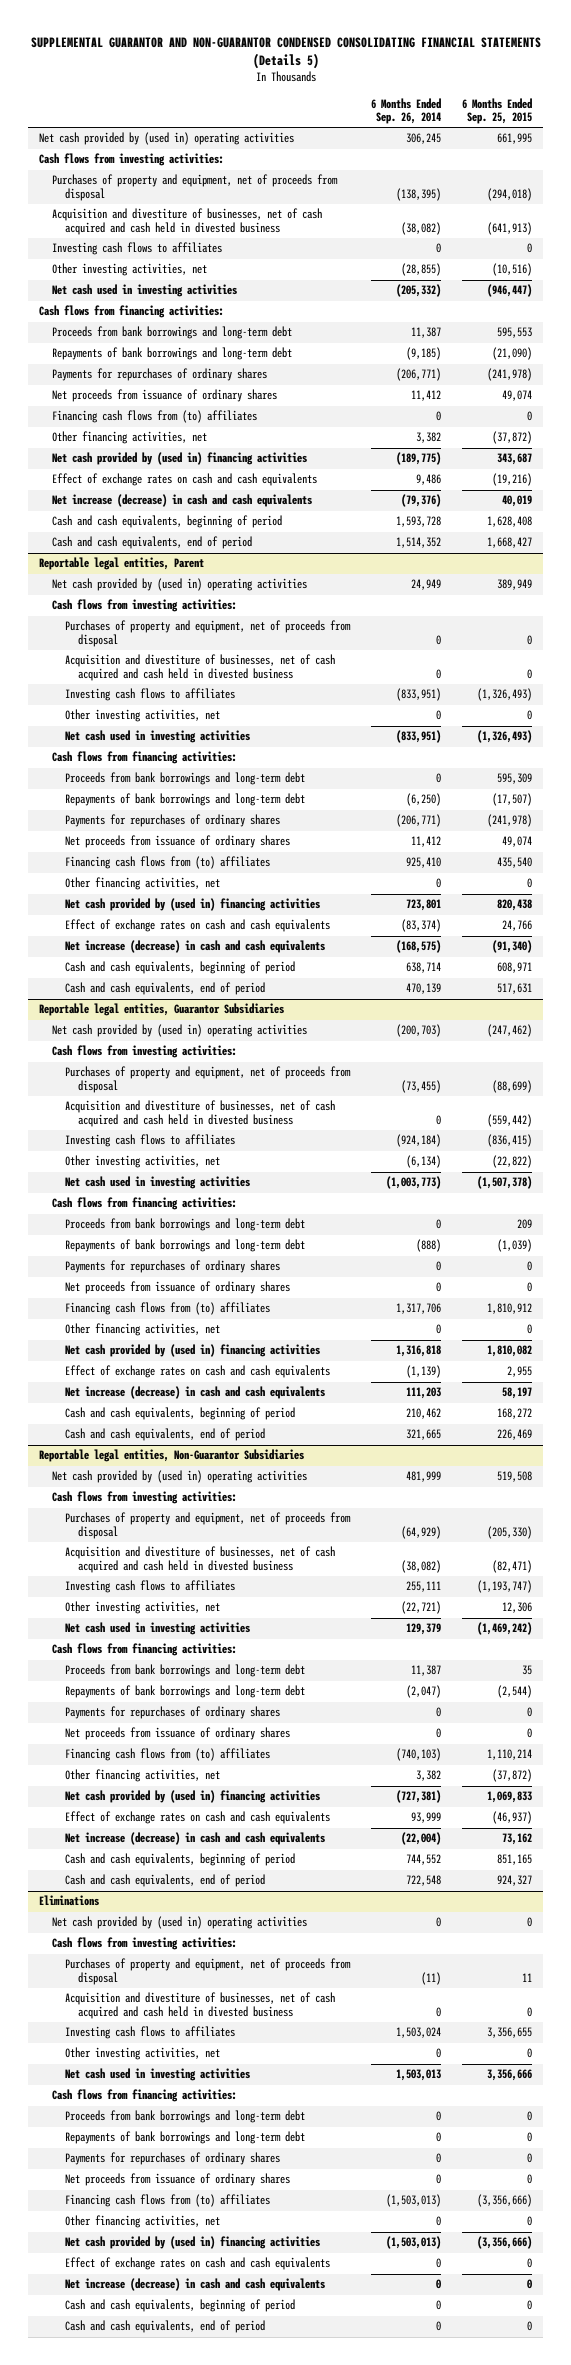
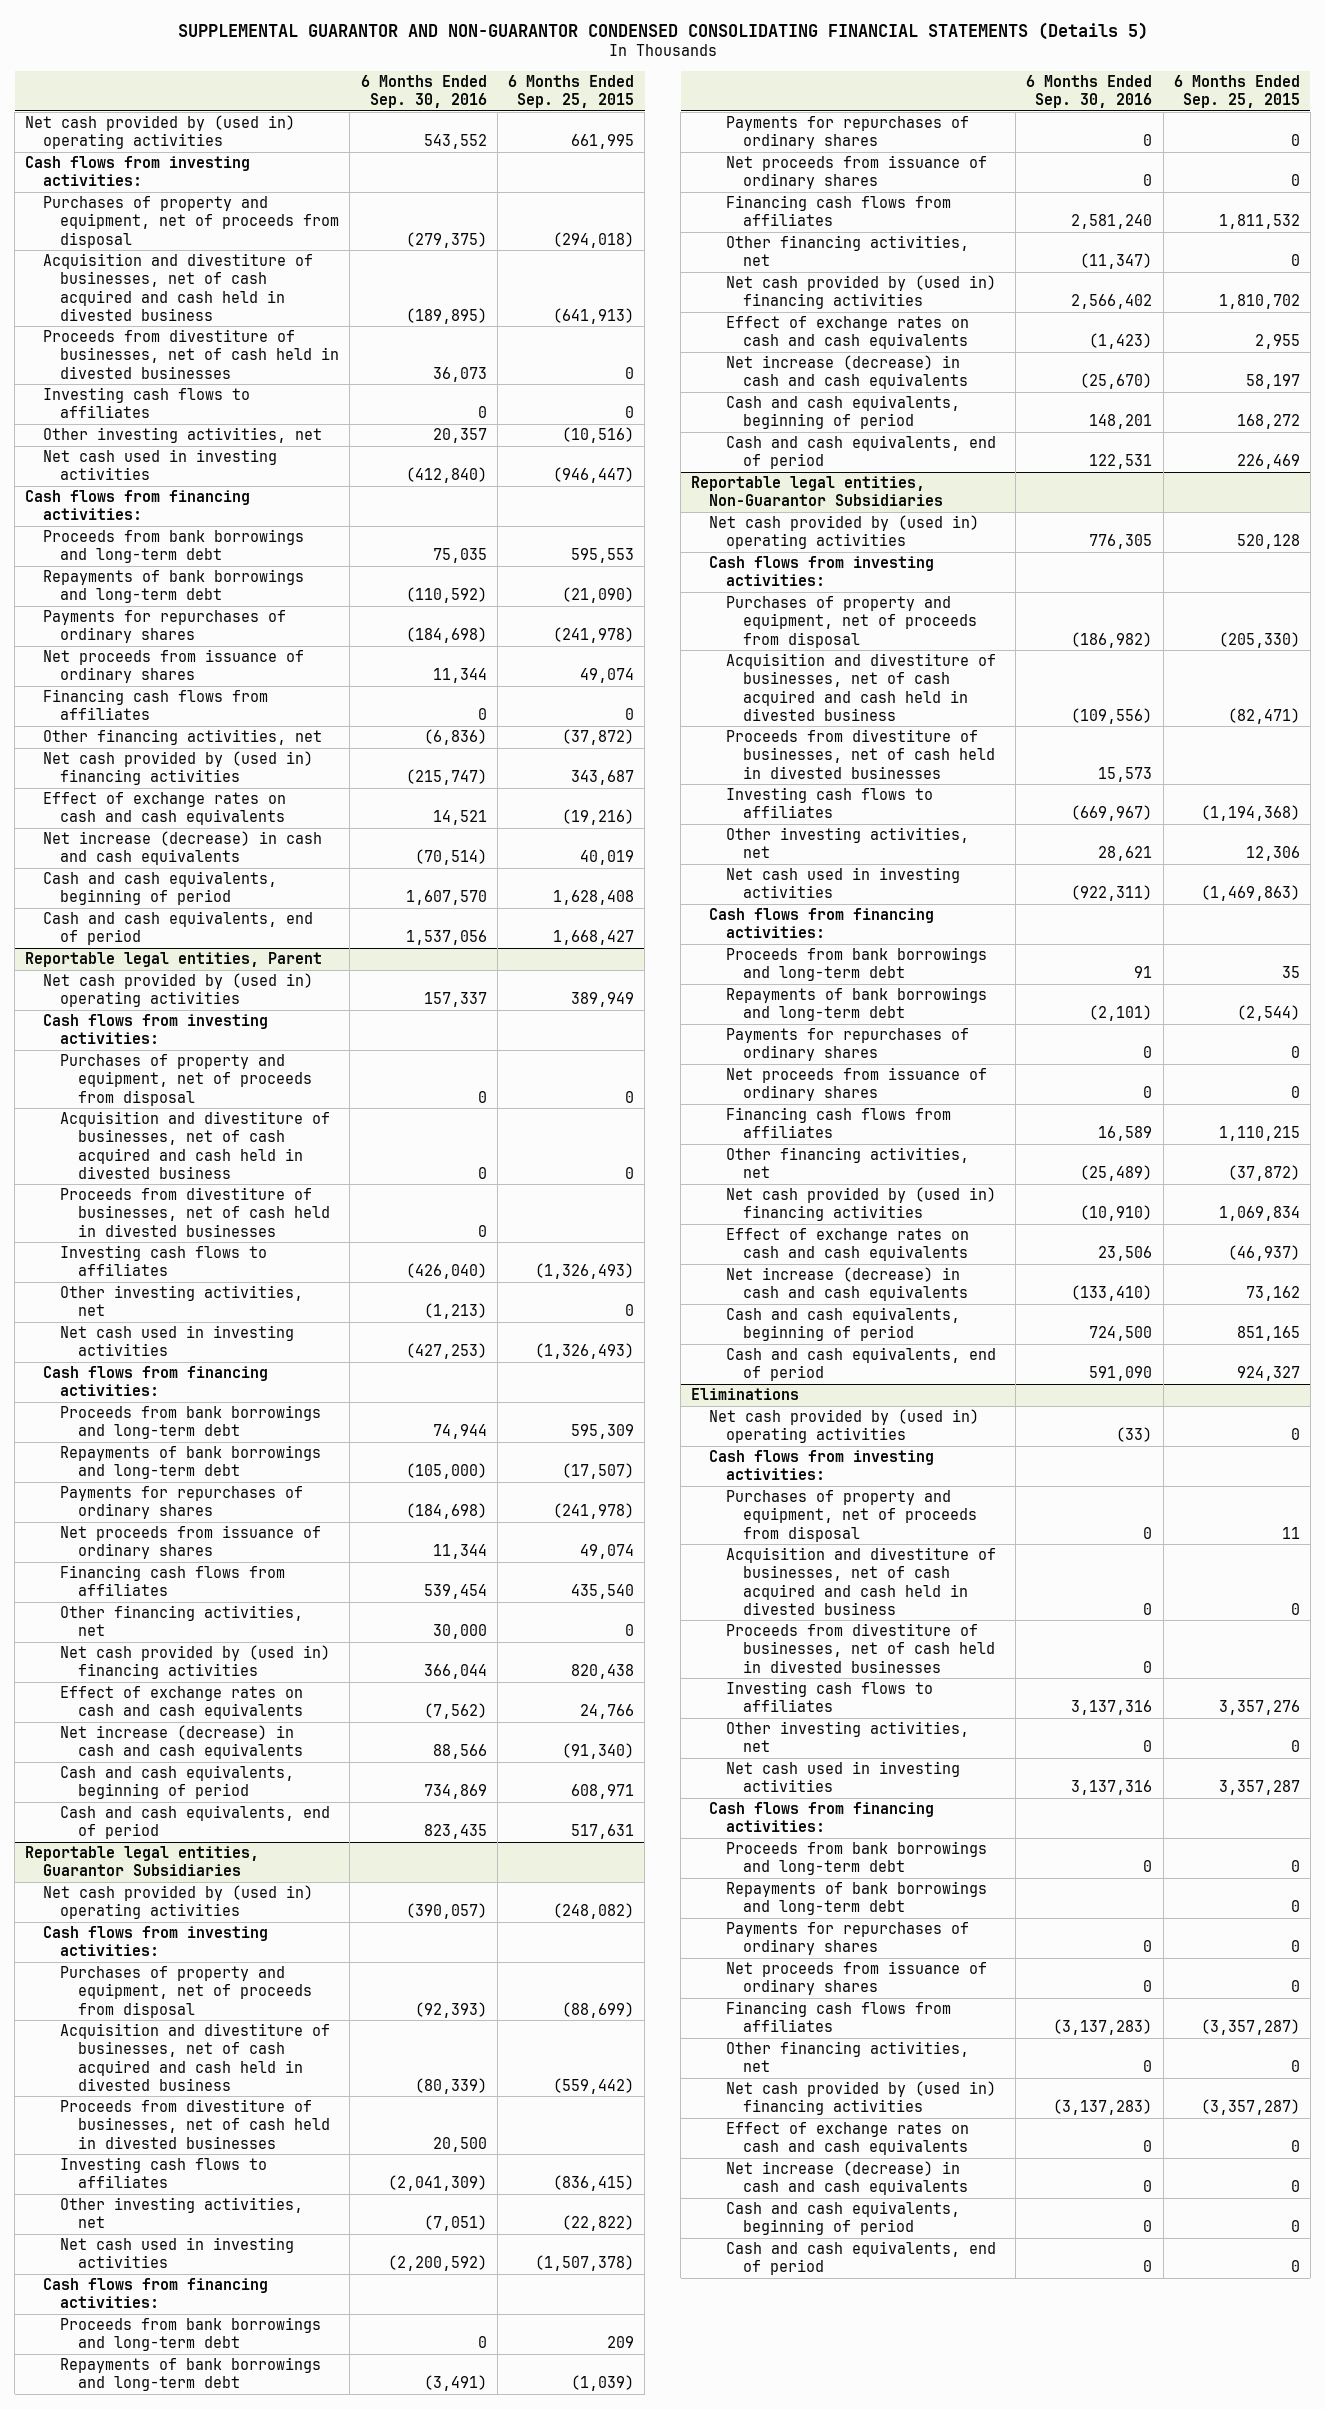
[371,97,442,125] 6 Months Ended Sep. 26, 2014 -> none
none -> [360,74,487,109] 6 Months Ended Sep. 30, 2016
none -> [42,329,340,379] Proceeds from divestiture of businesses, net of cash held in divested businesses
[51,410,257,424] Financing cash flows from (to) affiliates -> [42,689,268,721] Financing cash flows from affiliates
none -> [60,1187,330,1237] Proceeds from divestiture of businesses, net of cash held in divested businesses
[64,856,270,870] Financing cash flows from (to) affiliates -> [60,1565,286,1597] Financing cash flows from affiliates
[487,1024,533,1038] (247,462) -> [552,1903,634,1920] (248,082)
none -> [60,2099,330,2149] Proceeds from divestiture of businesses, net of cash held in divested businesses
[64,1302,270,1316] Financing cash flows from (to) affiliates -> [726,195,952,227] Financing cash flows from affiliates
[487,1303,533,1315] 1,810,912 -> [1218,214,1300,230] 1,811,532
[487,1345,533,1358] 1,810,082 -> [1218,294,1300,310] 1,810,702
[497,1471,533,1483] 519,508 -> [1236,534,1300,550] 520,128
none -> [726,729,996,779] Proceeds from divestiture of businesses, net of cash held in divested businesses
[477,1580,533,1594] (1,193,747) -> [1200,805,1300,822] (1,194,368)
[477,1622,533,1636] (1,469,242) -> [1200,885,1300,902] (1,469,863)
[64,1748,270,1762] Financing cash flows from (to) affiliates -> [726,1107,952,1139] Financing cash flows from affiliates
[487,1749,533,1761] 1,110,214 -> [1218,1126,1300,1142] 1,110,215
[487,1791,533,1804] 1,069,833 -> [1218,1206,1300,1222] 1,069,834
none -> [726,1623,996,1673] Proceeds from divestiture of businesses, net of cash held in divested businesses
[487,2027,533,2039] 3,356,655 -> [1218,1700,1300,1716] 3,357,276
[487,2069,533,2082] 3,356,666 -> [1218,1780,1300,1796] 3,357,287
[64,2194,270,2208] Financing cash flows from (to) affiliates -> [726,2001,952,2033] Financing cash flows from affiliates
[477,2194,533,2208] (3,356,666) -> [1200,2019,1300,2036] (3,357,287)
[477,2236,533,2250] (3,356,666) -> [1200,2099,1300,2116] (3,357,287)

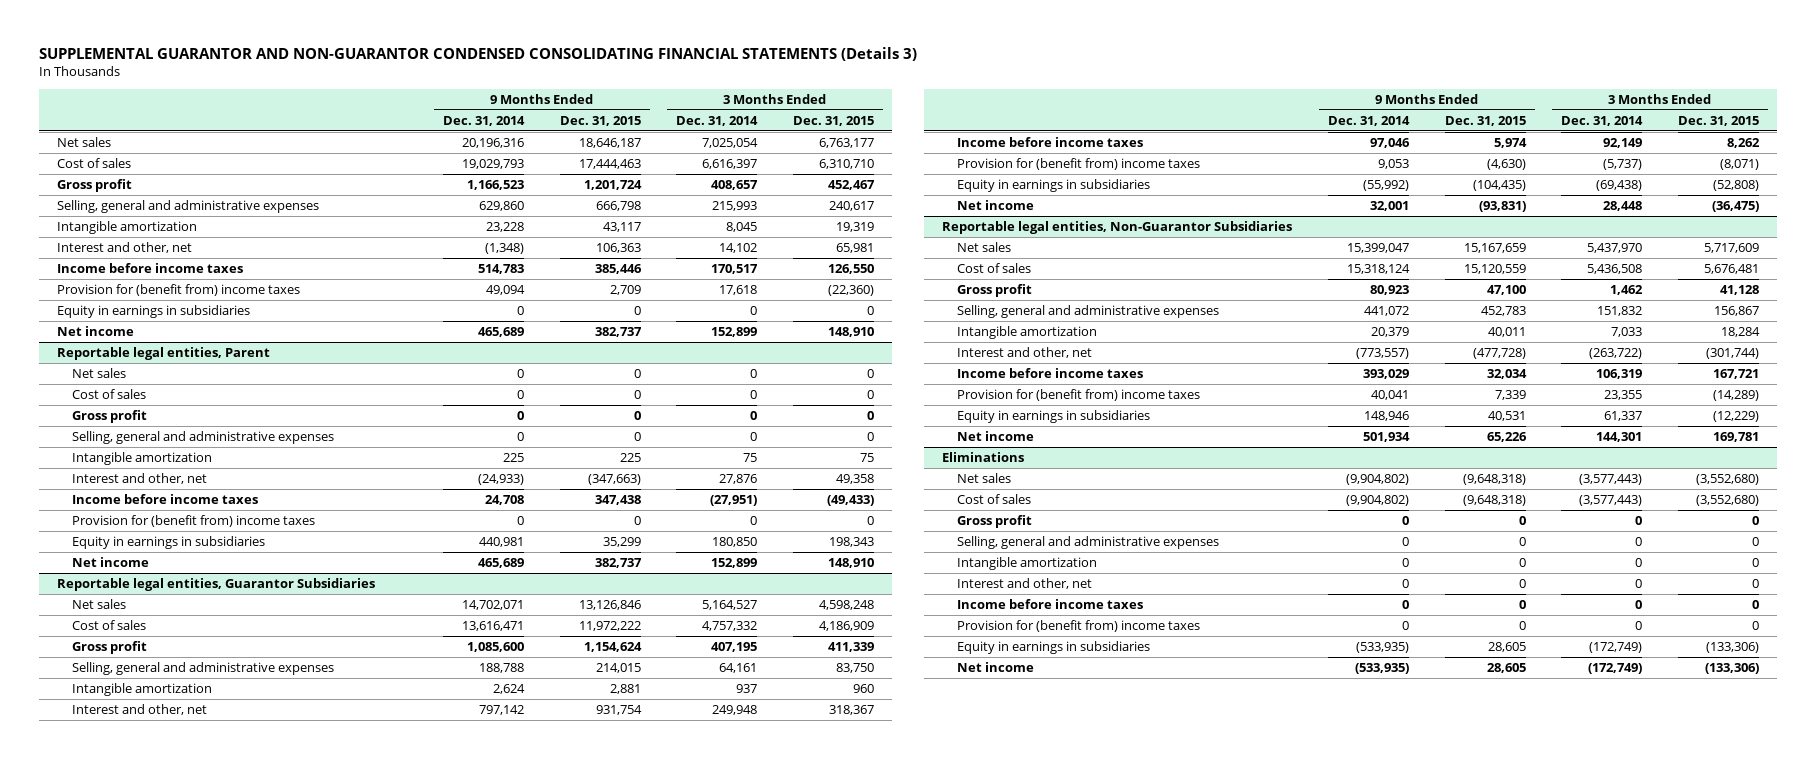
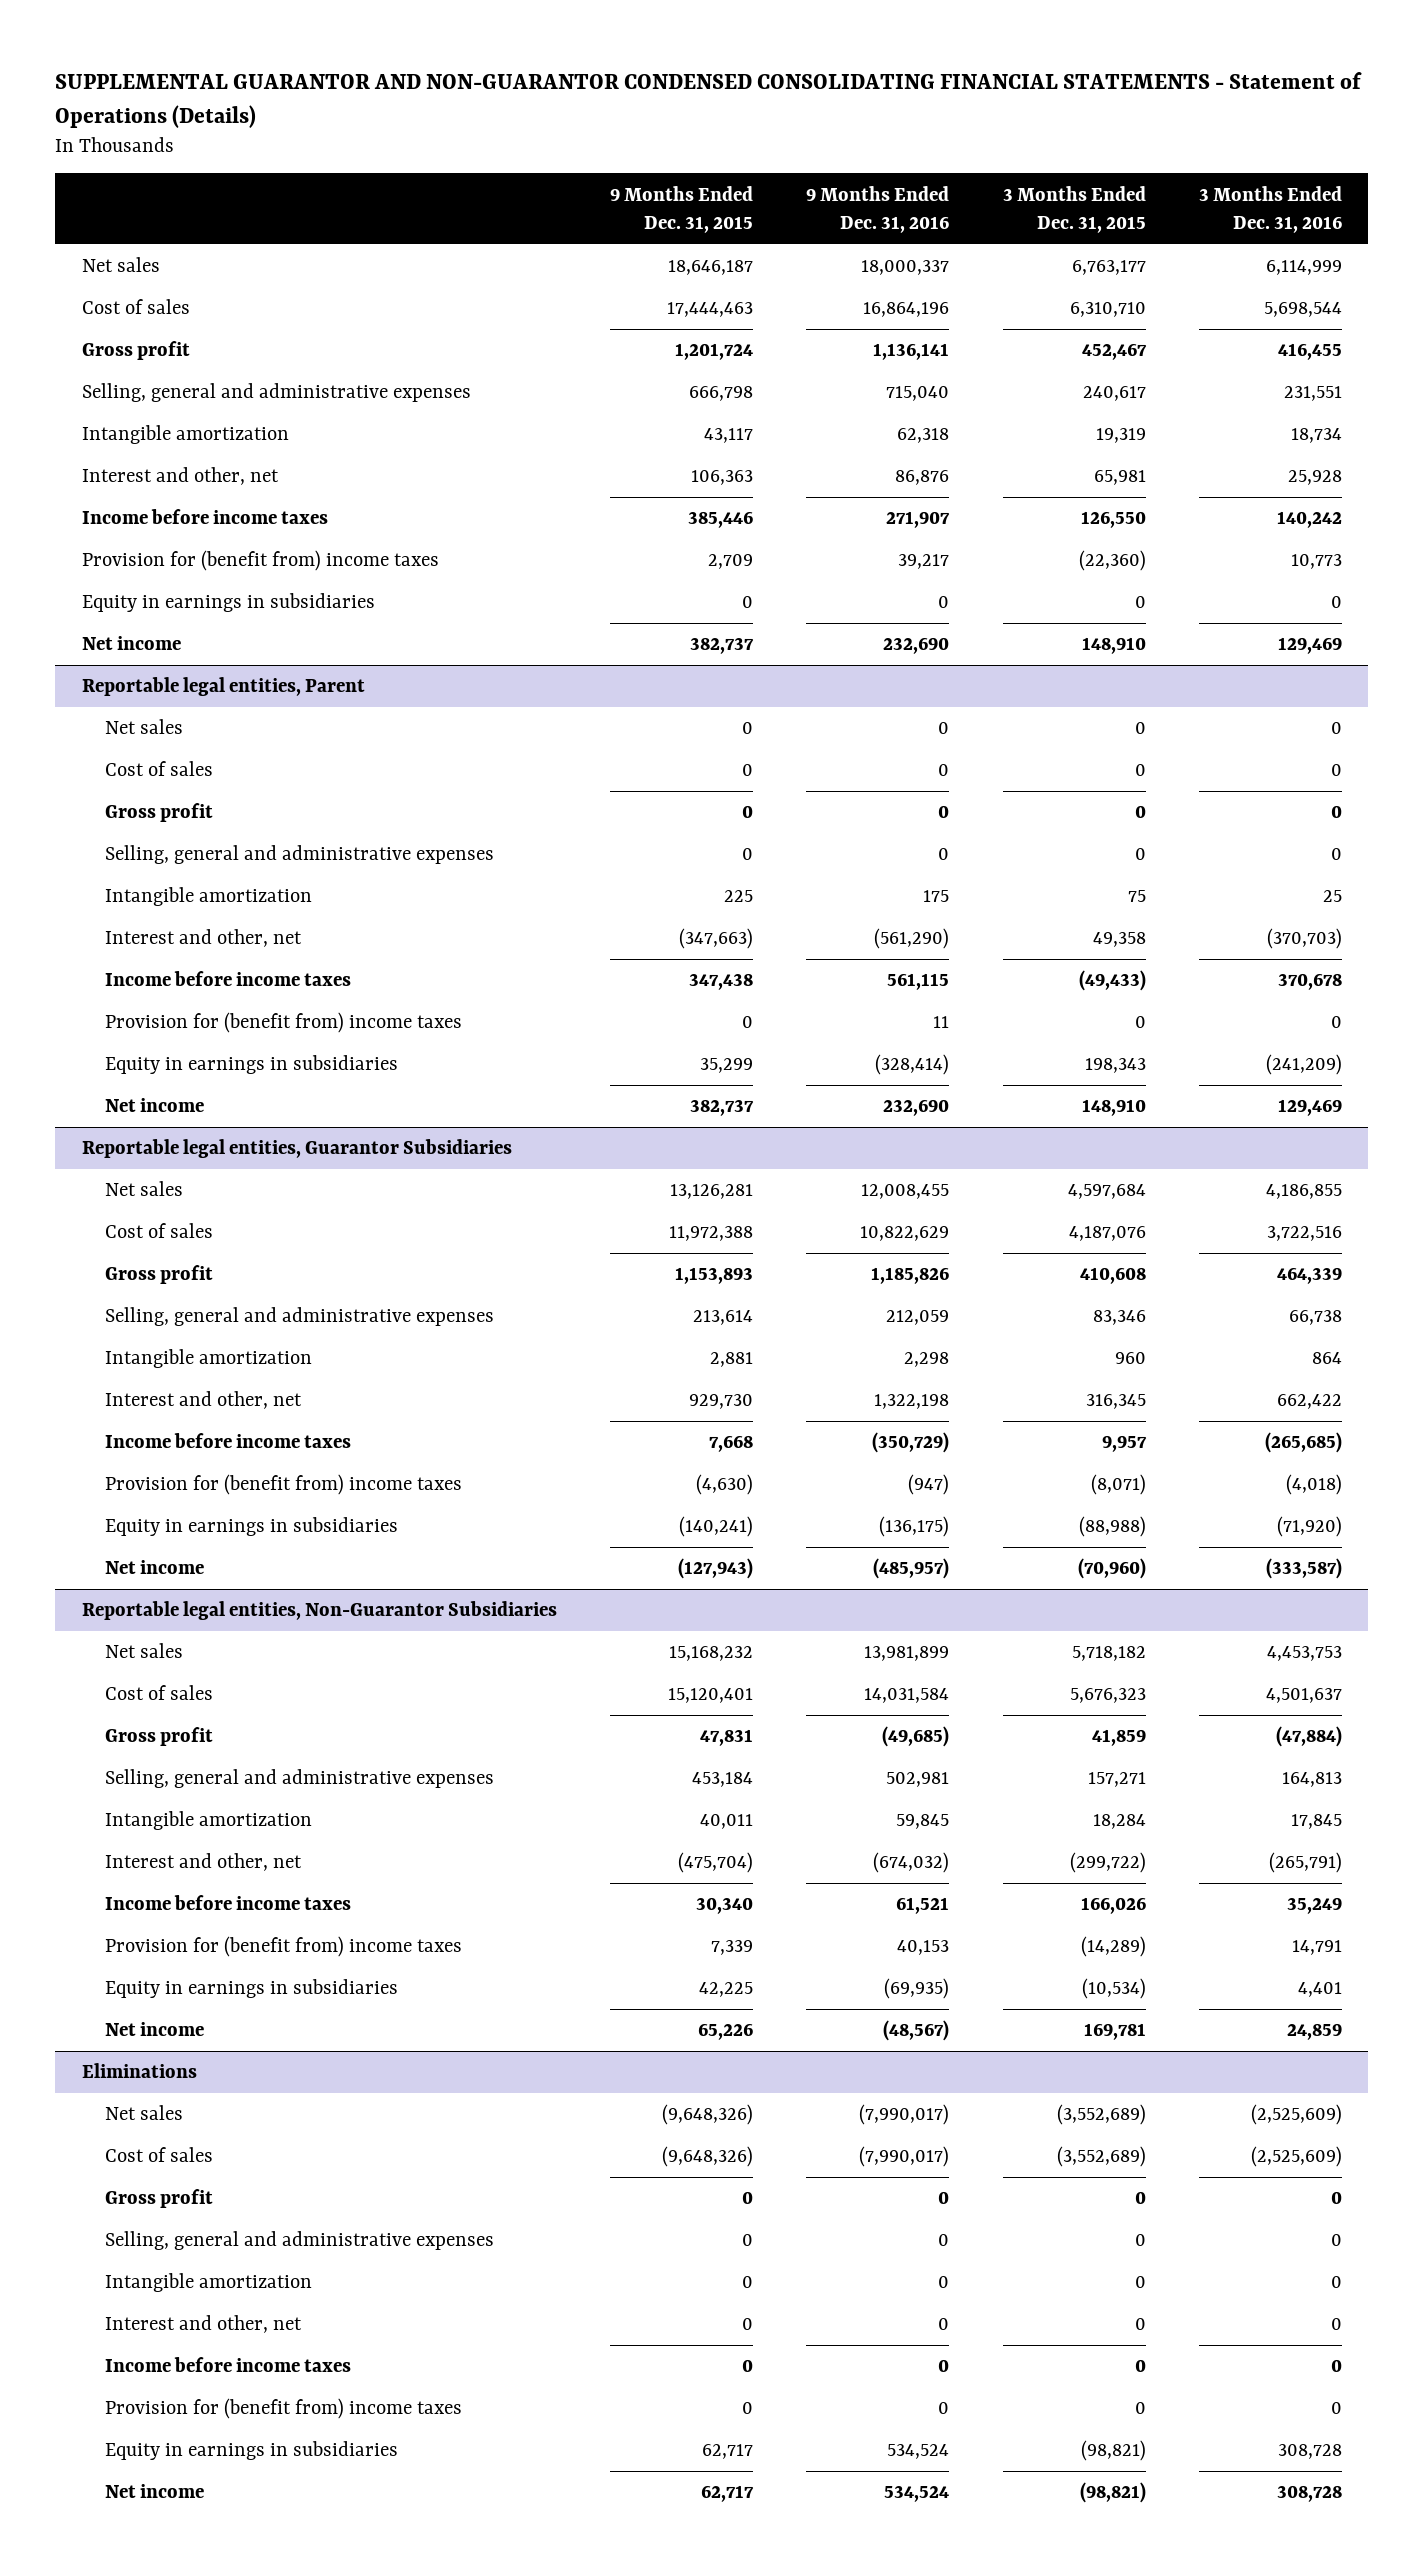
[38,46,917,61] SUPPLEMENTAL GUARANTOR AND NON-GUARANTOR CONDENSED CONSOLIDATING FINANCIAL STATEMENTS (Details 3) -> [55,71,1363,128] SUPPLEMENTAL GUARANTOR AND NON-GUARANTOR CONDENSED CONSOLIDATING FINANCIAL STATEMENTS - Statement of Operations (Details)
[442,115,525,126] Dec. 31, 2014 -> none
[676,115,759,126] Dec. 31, 2014 -> none
none -> [806,185,950,233] 9 Months Ended Dec. 31, 2016
none -> [1198,185,1342,233] 3 Months Ended Dec. 31, 2016
[578,600,641,611] 13,126,846 -> [670,1184,754,1200] 13,126,281
[819,600,875,611] 4,598,248 -> [1067,1184,1146,1200] 4,597,684
[578,621,641,632] 11,972,222 -> [669,1226,754,1242] 11,972,388
[819,621,875,632] 4,186,909 -> [1068,1226,1146,1242] 4,187,076
[583,642,642,653] 1,154,624 -> [675,1267,754,1285] 1,153,893
[828,642,875,653] 411,339 -> [1079,1267,1146,1285] 410,608
[595,663,641,674] 214,015 -> [693,1310,754,1326] 213,614
[836,663,875,674] 83,750 -> [1092,1310,1146,1326] 83,346
[595,705,642,716] 931,754 -> [689,1394,754,1410] 929,730
[829,705,875,716] 318,367 -> [1085,1394,1146,1410] 316,345
[1493,138,1527,149] 5,974 -> [709,1435,754,1453] 7,668
[1727,138,1761,149] 8,262 -> [1101,1435,1147,1453] 9,957
[1472,180,1526,192] (104,435) -> [679,1516,754,1538] (140,241)
[1713,180,1760,192] (52,808) -> [1078,1516,1146,1538] (88,988)
[1478,201,1526,213] (93,831) -> [678,1558,754,1580] (127,943)
[1712,201,1760,213] (36,475) -> [1077,1558,1146,1580] (70,960)
[1463,243,1526,254] 15,167,659 -> [669,1646,754,1662] 15,168,232
[1704,243,1760,254] 5,717,609 -> [1071,1646,1146,1662] 5,718,182
[1463,264,1526,275] 15,120,559 -> [668,1688,754,1704] 15,120,401
[1704,264,1760,275] 5,676,481 -> [1069,1688,1146,1704] 5,676,323
[1486,285,1526,296] 47,100 -> [700,1729,754,1747] 47,831
[1720,285,1760,296] 41,128 -> [1091,1729,1146,1747] 41,859
[1480,306,1526,317] 452,783 -> [692,1772,754,1788] 453,184
[1714,306,1760,317] 156,867 -> [1087,1772,1146,1788] 157,271
[1472,348,1526,360] (477,728) -> [678,1852,754,1874] (475,704)
[1706,348,1760,360] (301,744) -> [1069,1852,1146,1874] (299,722)
[1486,369,1527,380] 32,034 -> [696,1897,754,1915] 30,340
[1713,369,1760,380] 167,721 -> [1080,1897,1146,1915] 166,026
[1487,411,1526,422] 40,531 -> [699,1982,754,1998] 42,225
[1713,411,1760,423] (12,229) -> [1081,1978,1146,2000] (10,534)
[1462,474,1526,486] (9,648,318) -> [662,2104,754,2126] (9,648,326)
[1696,474,1760,486] (3,552,680) -> [1056,2104,1146,2126] (3,552,689)
[1462,495,1526,507] (9,648,318) -> [662,2146,754,2168] (9,648,326)
[1696,495,1760,507] (3,552,680) -> [1056,2146,1146,2168] (3,552,689)
[1487,642,1526,653] 28,605 -> [702,2444,754,2460] 62,717
[1706,642,1760,654] (133,306) -> [1080,2440,1146,2462] (98,821)
[1486,663,1526,674] 28,605 -> [701,2485,755,2503] 62,717
[1705,663,1760,675] (133,306) -> [1079,2482,1146,2504] (98,821)

